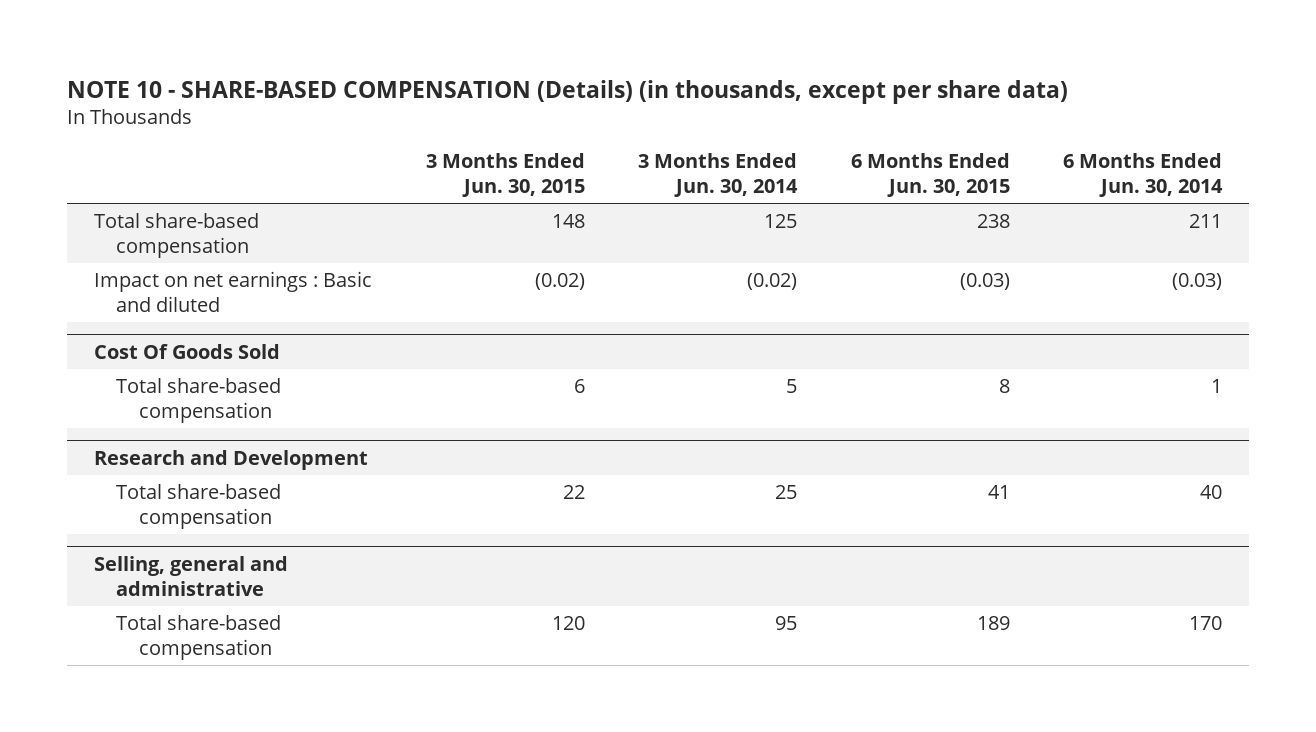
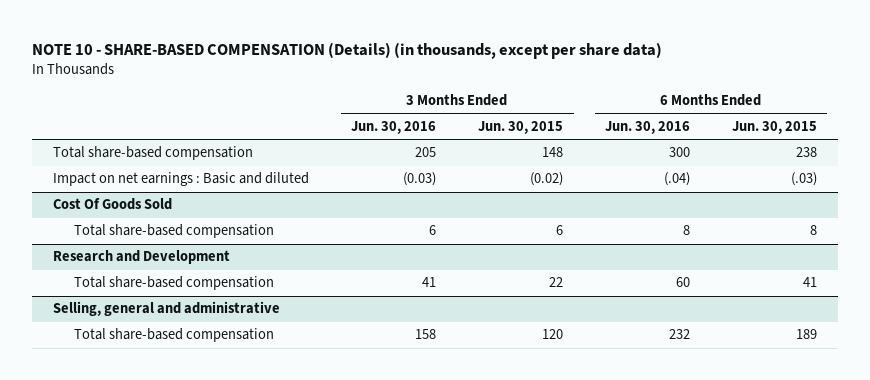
[638,153,799,198] 3 Months Ended Jun. 30, 2014 -> none
[1063,153,1224,198] 6 Months Ended Jun. 30, 2014 -> none
none -> [351,120,437,134] Jun. 30, 2016
none -> [605,120,691,134] Jun. 30, 2016
[959,273,1010,291] (0.03) -> [790,172,817,187] (.03)

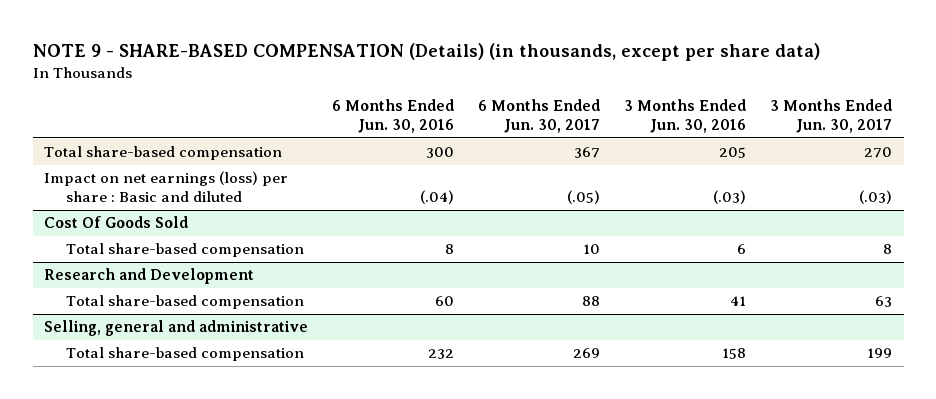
[32,41,663,59] NOTE 10 - SHARE-BASED COMPENSATION (Details) (in thousands, except per share data) -> [32,42,820,61] NOTE 9 - SHARE-BASED COMPENSATION (Details) (in thousands, except per share data)
[478,120,564,134] Jun. 30, 2015 -> none
[731,120,817,134] Jun. 30, 2015 -> none
none -> [478,99,601,134] 6 Months Ended Jun. 30, 2017
none -> [769,99,892,134] 3 Months Ended Jun. 30, 2017
[53,172,310,187] Impact on net earnings : Basic and diluted -> [44,171,289,203] Impact on net earnings (loss) per share : Basic and diluted
[403,172,437,187] (0.03) -> [712,190,746,205] (.03)

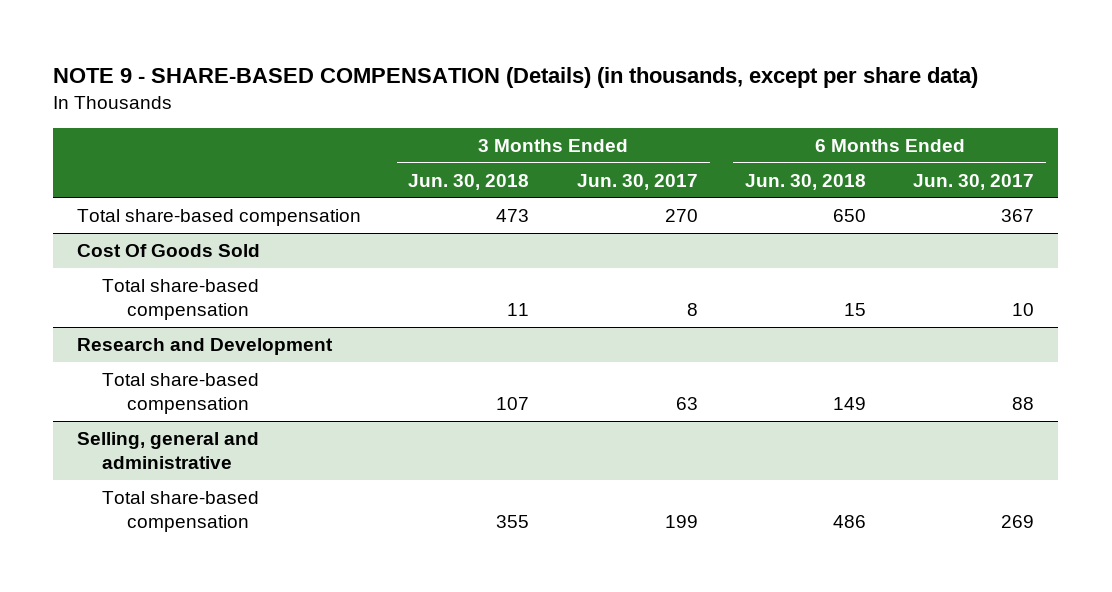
[332,99,455,134] 6 Months Ended Jun. 30, 2016 -> none
[623,99,746,134] 3 Months Ended Jun. 30, 2016 -> none
none -> [408,173,530,190] Jun. 30, 2018
none -> [745,173,867,190] Jun. 30, 2018
[44,171,289,203] Impact on net earnings (loss) per share : Basic and diluted -> none

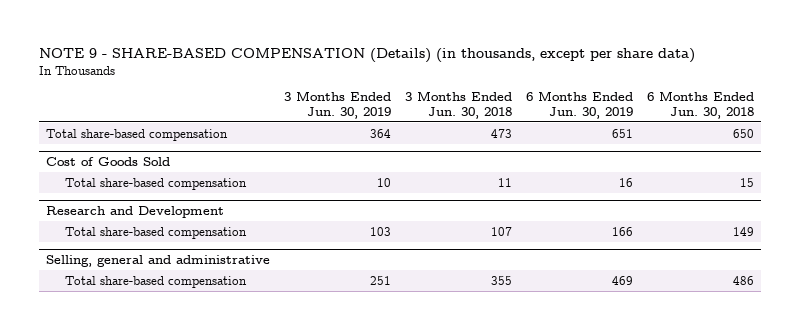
[576,173,698,190] Jun. 30, 2017 -> none
[913,173,1035,190] Jun. 30, 2017 -> none
none -> [283,91,391,119] 3 Months Ended Jun. 30, 2019
none -> [525,91,633,119] 6 Months Ended Jun. 30, 2019
[77,243,261,257] Cost Of Goods Sold -> [45,156,170,166] Cost of Goods Sold

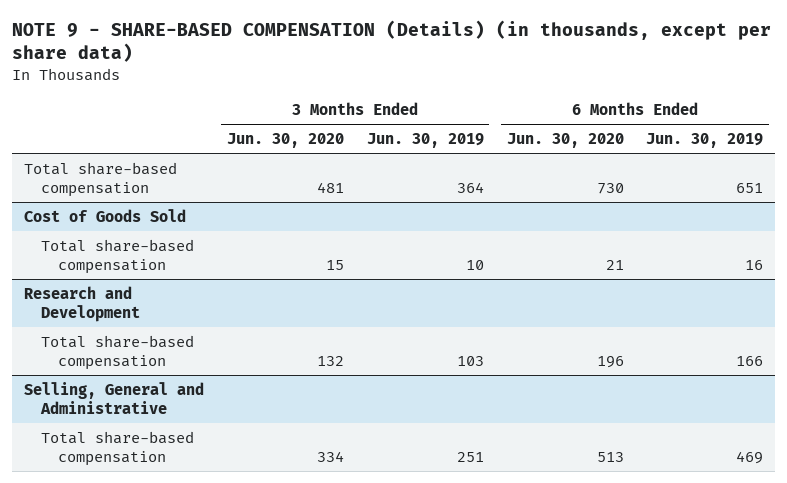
[404,91,512,119] 3 Months Ended Jun. 30, 2018 -> none
[646,91,754,119] 6 Months Ended Jun. 30, 2018 -> none
none -> [226,132,344,148] Jun. 30, 2020
none -> [506,132,624,148] Jun. 30, 2020
[45,254,270,267] Selling, general and administrative -> [23,381,204,415] Selling, General and Administrative

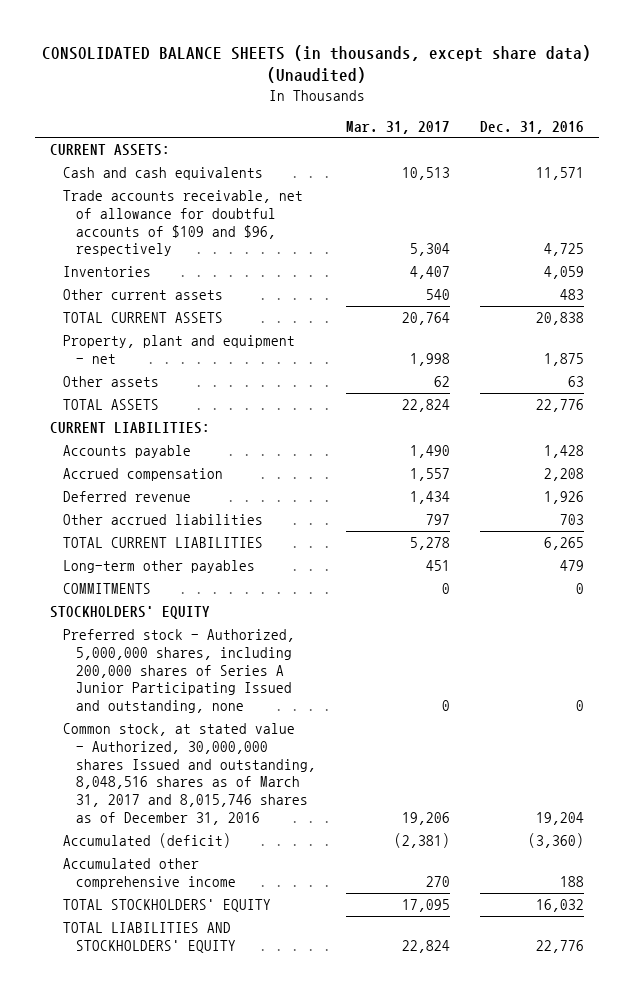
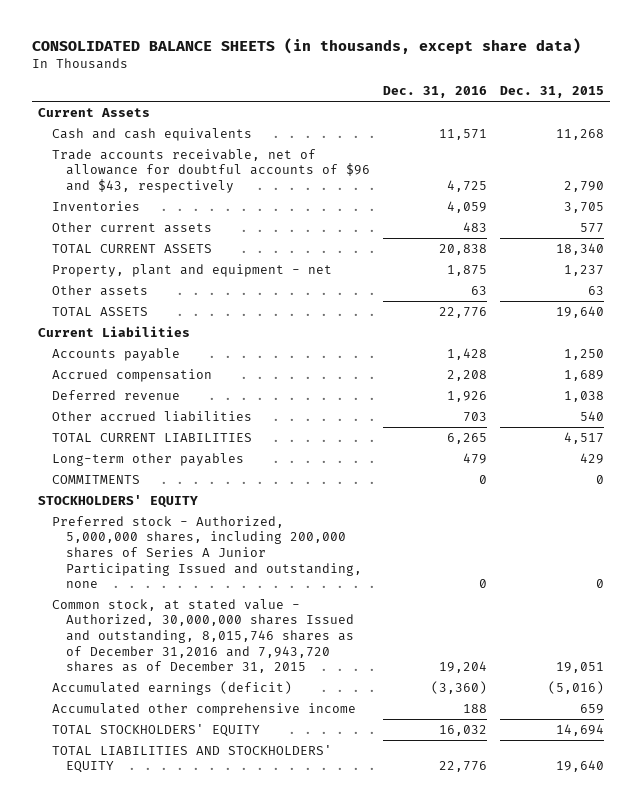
[41,44,591,84] CONSOLIDATED BALANCE SHEETS (in thousands, except share data) (Unaudited) -> [31,38,581,55] CONSOLIDATED BALANCE SHEETS (in thousands, except share data)
[345,120,450,134] Mar. 31, 2017 -> none
none -> [499,86,604,99] Dec. 31, 2015
[50,144,171,157] CURRENT ASSETS: -> [38,107,151,117] Current Assets
[62,190,303,257] Trade accounts receivable, net of allowance for doubtful accounts of $109 and $96, respectively -> [52,148,370,194] Trade accounts receivable, net of allowance for doubtful accounts of $96 and $43, respectively
[50,422,211,435] CURRENT LIABILITIES: -> [38,325,191,337] Current Liabilities
[62,723,316,825] Common stock, at stated value - Authorized, 30,000,000 shares Issued and outstanding, 8,048,516 shares as of March 31, 2017 and 8,015,746 shares as of December 31, 2016 -> [52,598,354,674] Common stock, at stated value - Authorized, 30,000,000 shares Issued and outstanding, 8,015,746 shares as of December 31,2016 and 7,943,720 shares as of December 31, 2015
[62,833,231,849] Accumulated (deficit) -> [52,680,293,695] Accumulated earnings (deficit)

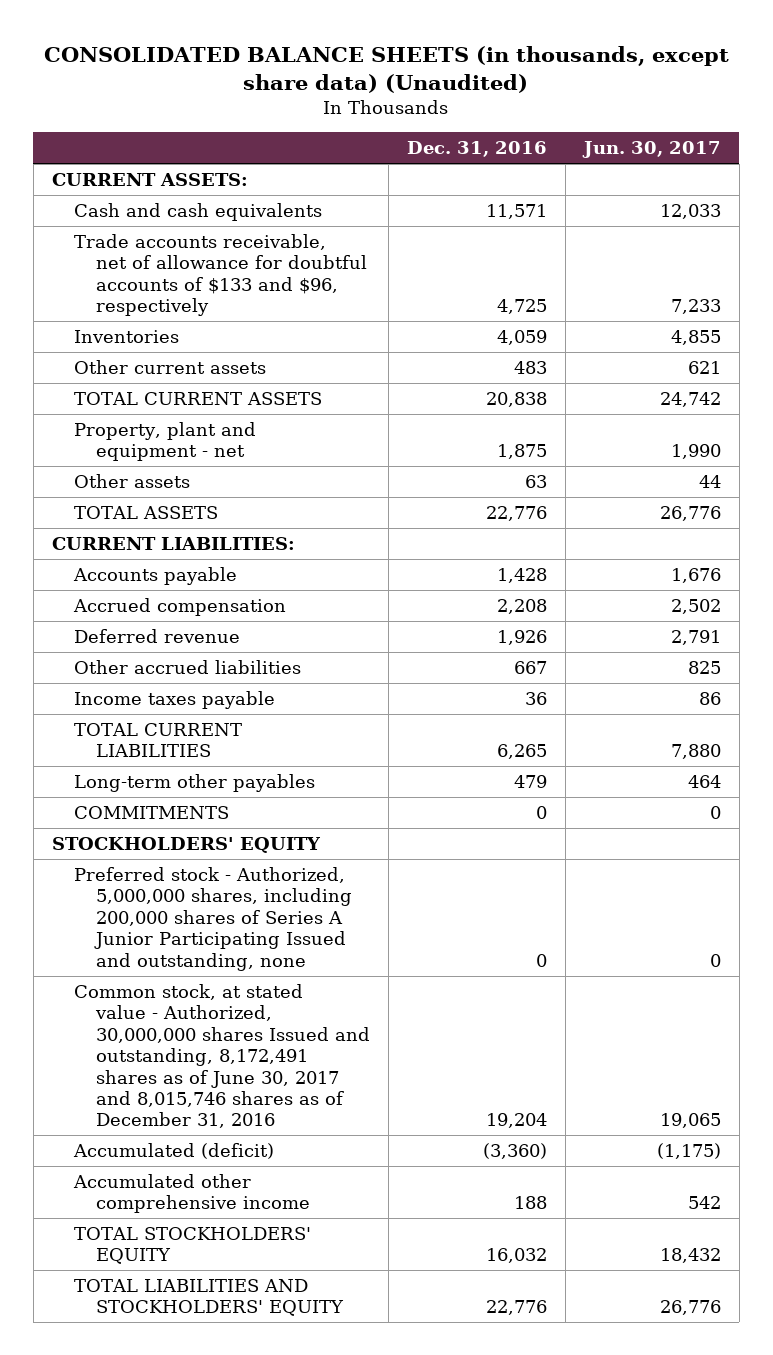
[31,38,581,55] CONSOLIDATED BALANCE SHEETS (in thousands, except share data) -> [44,45,730,93] CONSOLIDATED BALANCE SHEETS (in thousands, except share data) (Unaudited)
[499,86,604,99] Dec. 31, 2015 -> none
none -> [581,141,721,159] Jun. 30, 2017
[38,107,151,117] Current Assets -> [51,173,248,187] CURRENT ASSETS:
[52,148,370,194] Trade accounts receivable, net of allowance for doubtful accounts of $96 and $43, respectively -> [73,234,367,317] Trade accounts receivable, net of allowance for doubtful accounts of $133 and $96, respectively
[38,325,191,337] Current Liabilities -> [51,537,295,551] CURRENT LIABILITIES:
[462,411,487,422] 703 -> [513,661,547,675] 667
none -> [73,691,275,710] Income taxes payable
[52,598,354,674] Common stock, at stated value - Authorized, 30,000,000 shares Issued and outstanding, 8,015,746 shares as of December 31,2016 and 7,943,720 shares as of December 31, 2015 -> [73,984,370,1129] Common stock, at stated value - Authorized, 30,000,000 shares Issued and outstanding, 8,172,491 shares as of June 30, 2017 and 8,015,746 shares as of December 31, 2016
[52,680,293,695] Accumulated earnings (deficit) -> [72,1143,274,1160] Accumulated (deficit)

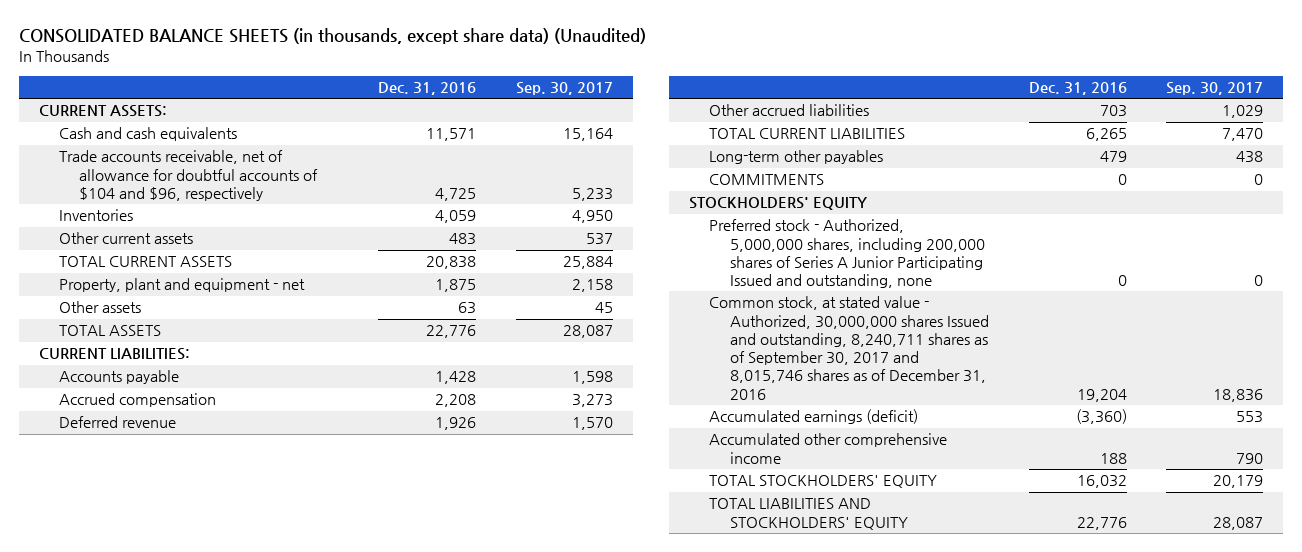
[581,141,721,159] Jun. 30, 2017 -> none
none -> [515,82,613,96] Sep. 30, 2017
[73,234,367,317] Trade accounts receivable, net of allowance for doubtful accounts of $133 and $96, respectively -> [58,150,319,201] Trade accounts receivable, net of allowance for doubtful accounts of $104 and $96, respectively
[73,691,275,710] Income taxes payable -> none
[513,661,547,675] 667 -> [1099,105,1127,118] 703
[73,984,370,1129] Common stock, at stated value - Authorized, 30,000,000 shares Issued and outstanding, 8,172,491 shares as of June 30, 2017 and 8,015,746 shares as of December 31, 2016 -> [709,296,989,400] Common stock, at stated value - Authorized, 30,000,000 shares Issued and outstanding, 8,240,711 shares as of September 30, 2017 and 8,015,746 shares as of December 31, 2016
[72,1143,274,1160] Accumulated (deficit) -> [709,409,919,425] Accumulated earnings (deficit)

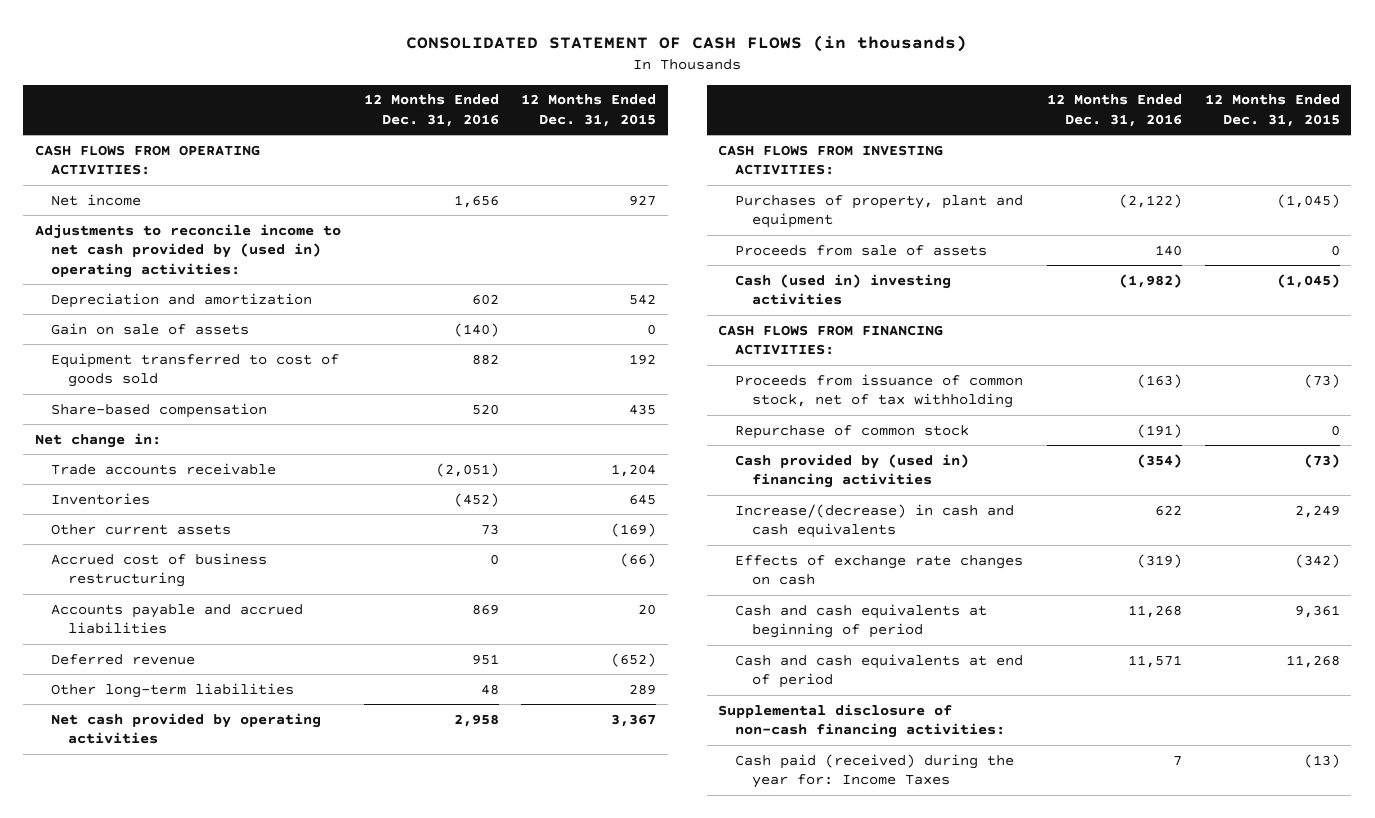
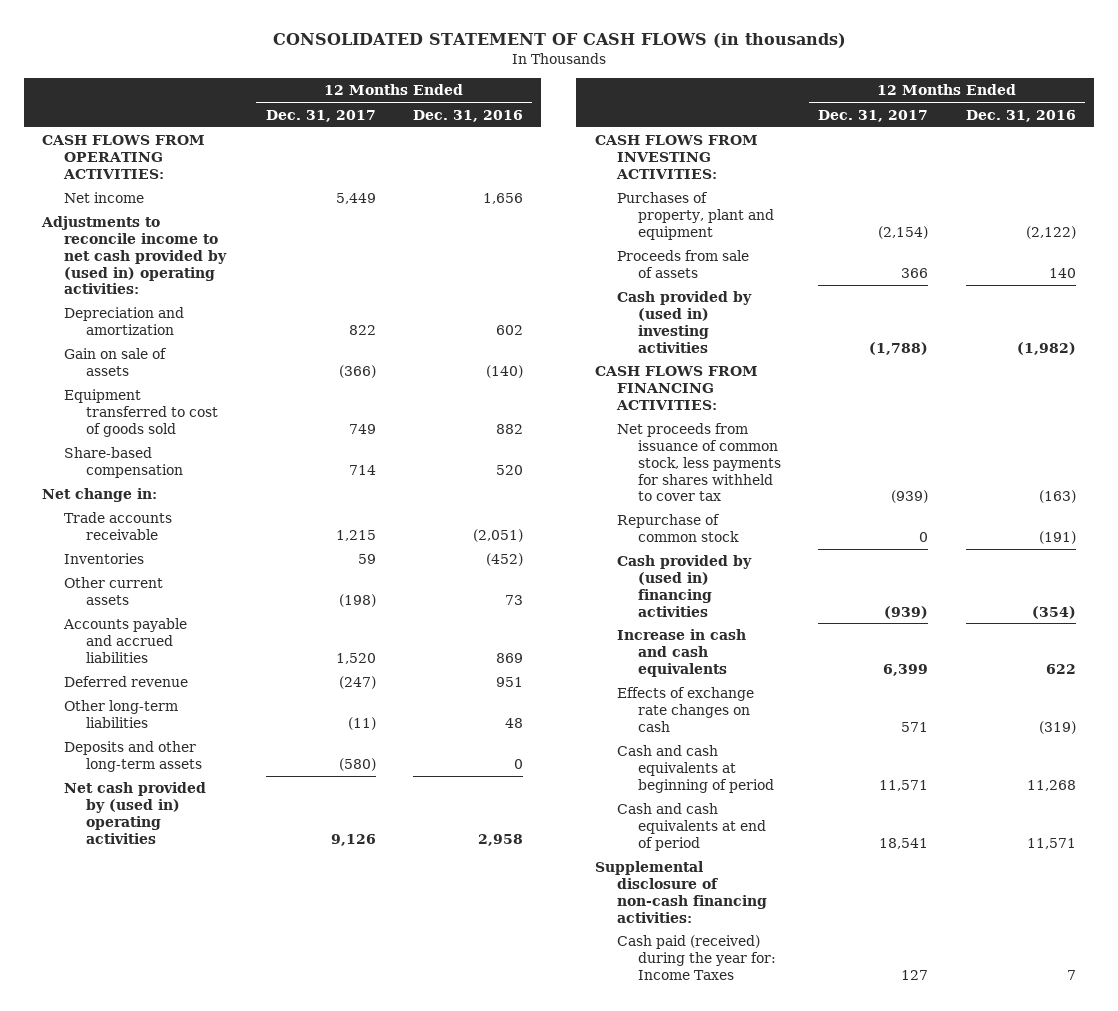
[521,94,657,127] 12 Months Ended Dec. 31, 2015 -> none
none -> [265,109,376,122] Dec. 31, 2017
[51,552,268,588] Accrued cost of business restructuring -> none
none -> [63,741,202,772] Deposits and other long-term assets
[51,712,322,745] Net cash provided by operating activities -> [63,782,206,844] Net cash provided by (used in) operating activities
[735,273,952,306] Cash (used in) investing activities -> [616,291,752,353] Cash provided by (used in) investing activities
[735,373,1024,409] Proceeds from issuance of common stock, net of tax withholding -> [616,423,782,502] Net proceeds from issuance of common stock, less payments for shares withheld to cover tax
[735,503,1015,539] Increase/(decrease) in cash and cash equivalents -> [616,629,746,677] Increase in cash and cash equivalents

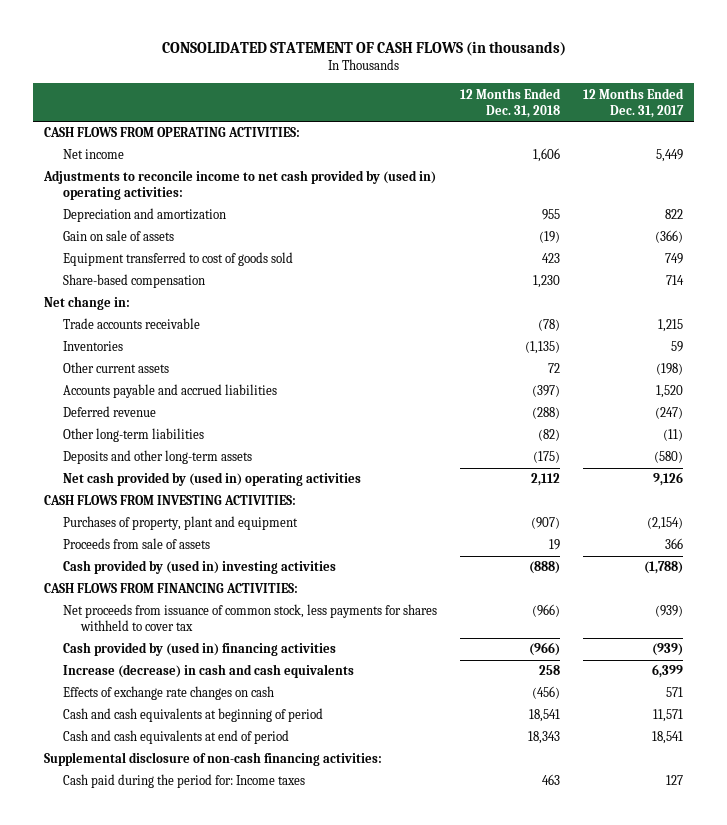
[412,109,523,122] Dec. 31, 2016 -> none
none -> [459,87,561,118] 12 Months Ended Dec. 31, 2018
[616,514,740,542] Repurchase of common stock -> none
[616,629,746,677] Increase in cash and cash equivalents -> [62,664,354,679] Increase (decrease) in cash and cash equivalents
[616,935,777,980] Cash paid (received) during the year for: Income Taxes -> [62,774,305,789] Cash paid during the period for: Income taxes

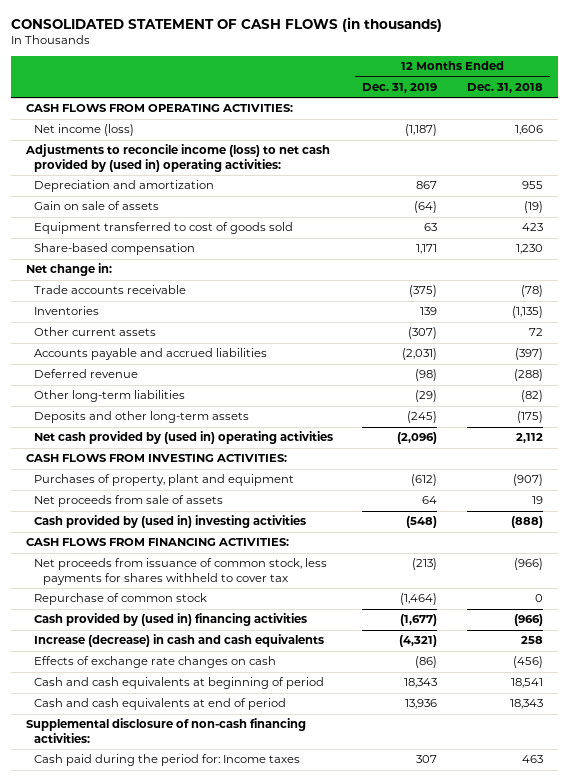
[582,87,684,118] 12 Months Ended Dec. 31, 2017 -> none
none -> [362,83,438,94] Dec. 31, 2019
[62,149,124,160] Net income -> [34,124,135,137] Net income (loss)
[43,170,437,201] Adjustments to reconcile income to net cash provided by (used in) operating activities: -> [24,144,330,172] Adjustments to reconcile income (loss) to net cash provided by (used in) operating activities:
[62,538,210,550] Proceeds from sale of assets -> [34,495,224,508] Net proceeds from sale of assets
none -> [34,593,208,606] Repurchase of common stock

